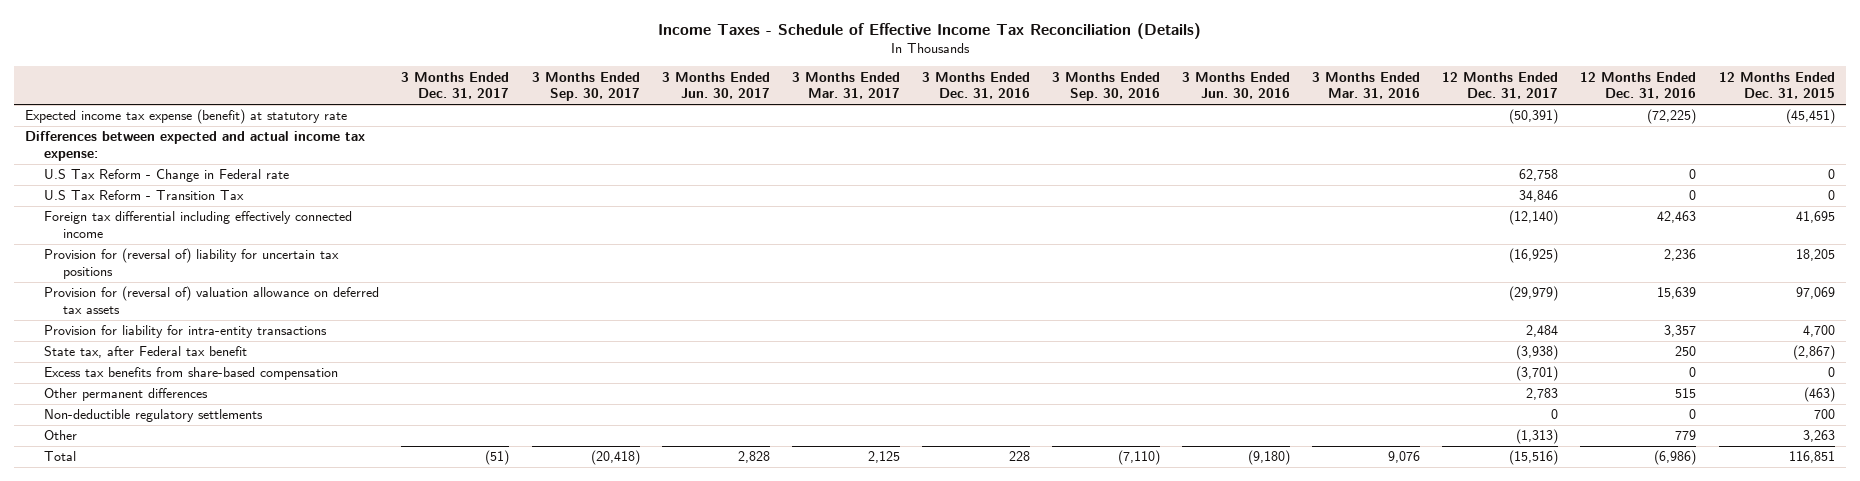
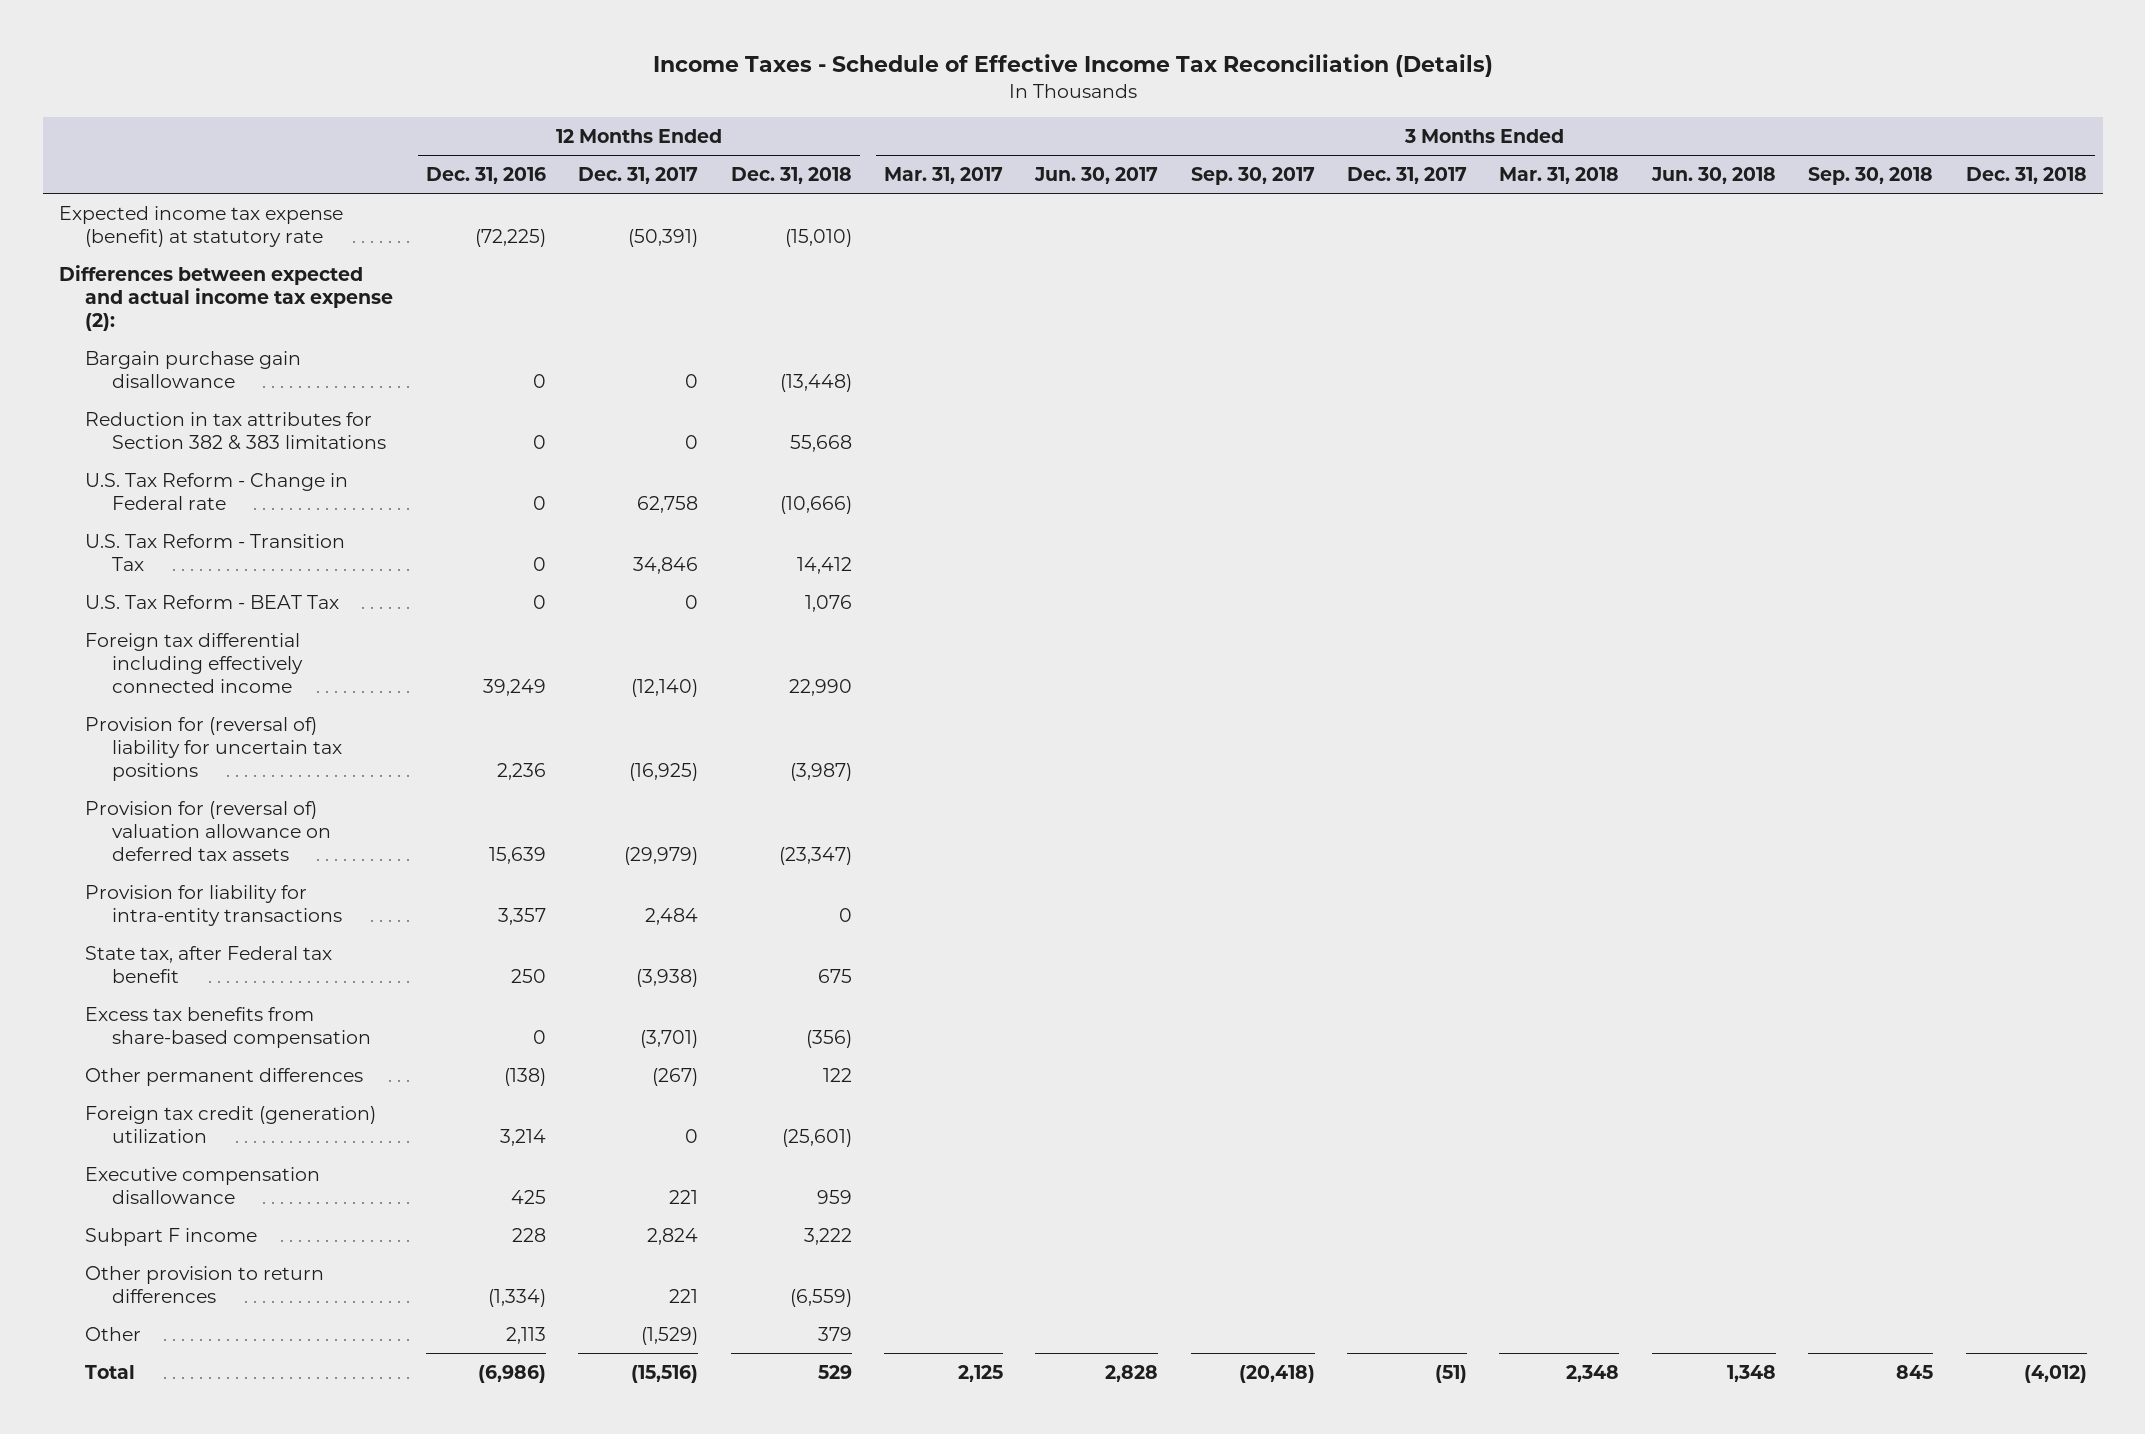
[921,71,1030,100] 3 Months Ended Dec. 31, 2016 -> none
[1051,71,1160,102] 3 Months Ended Sep. 30, 2016 -> none
[1182,71,1291,100] 3 Months Ended Jun. 30, 2016 -> none
[1312,71,1421,100] 3 Months Ended Mar. 31, 2016 -> none
[1718,71,1835,100] 12 Months Ended Dec. 31, 2015 -> none
none -> [730,167,852,185] Dec. 31, 2018
none -> [1499,167,1620,185] Mar. 31, 2018
none -> [1650,167,1776,185] Jun. 30, 2018
none -> [1808,167,1934,186] Sep. 30, 2018
none -> [1965,167,2087,185] Dec. 31, 2018
[25,131,366,161] Differences between expected and actual income tax expense: -> [58,264,394,331] Differences between expected and actual income tax expense (2):
none -> [85,350,302,388] Bargain purchase gain disallowance
none -> [85,411,387,450] Reduction in tax attributes for Section 382 & 383 limitations
[44,169,290,183] U.S Tax Reform - Change in Federal rate -> [85,472,349,510] U.S. Tax Reform - Change in Federal rate
[44,190,245,201] U.S Tax Reform - Transition Tax -> [85,533,346,571] U.S. Tax Reform - Transition Tax
none -> [85,594,340,609] U.S. Tax Reform - BEAT Tax
[1657,211,1697,224] 42,463 -> [482,678,546,696] 39,249
[44,409,264,423] Non-deductible regulatory settlements -> none
[1526,388,1559,401] 2,783 -> [652,1067,699,1086] (267)
[1675,388,1697,399] 515 -> [503,1067,546,1086] (138)
none -> [85,1105,377,1143] Foreign tax credit (generation) utilization
none -> [85,1166,321,1204] Executive compensation disallowance
none -> [85,1227,258,1246] Subpart F income
none -> [85,1265,325,1303] Other provision to return differences
[1516,429,1559,445] (1,313) -> [641,1326,699,1345] (1,529)
[1675,430,1697,441] 779 -> [505,1326,546,1344] 2,113

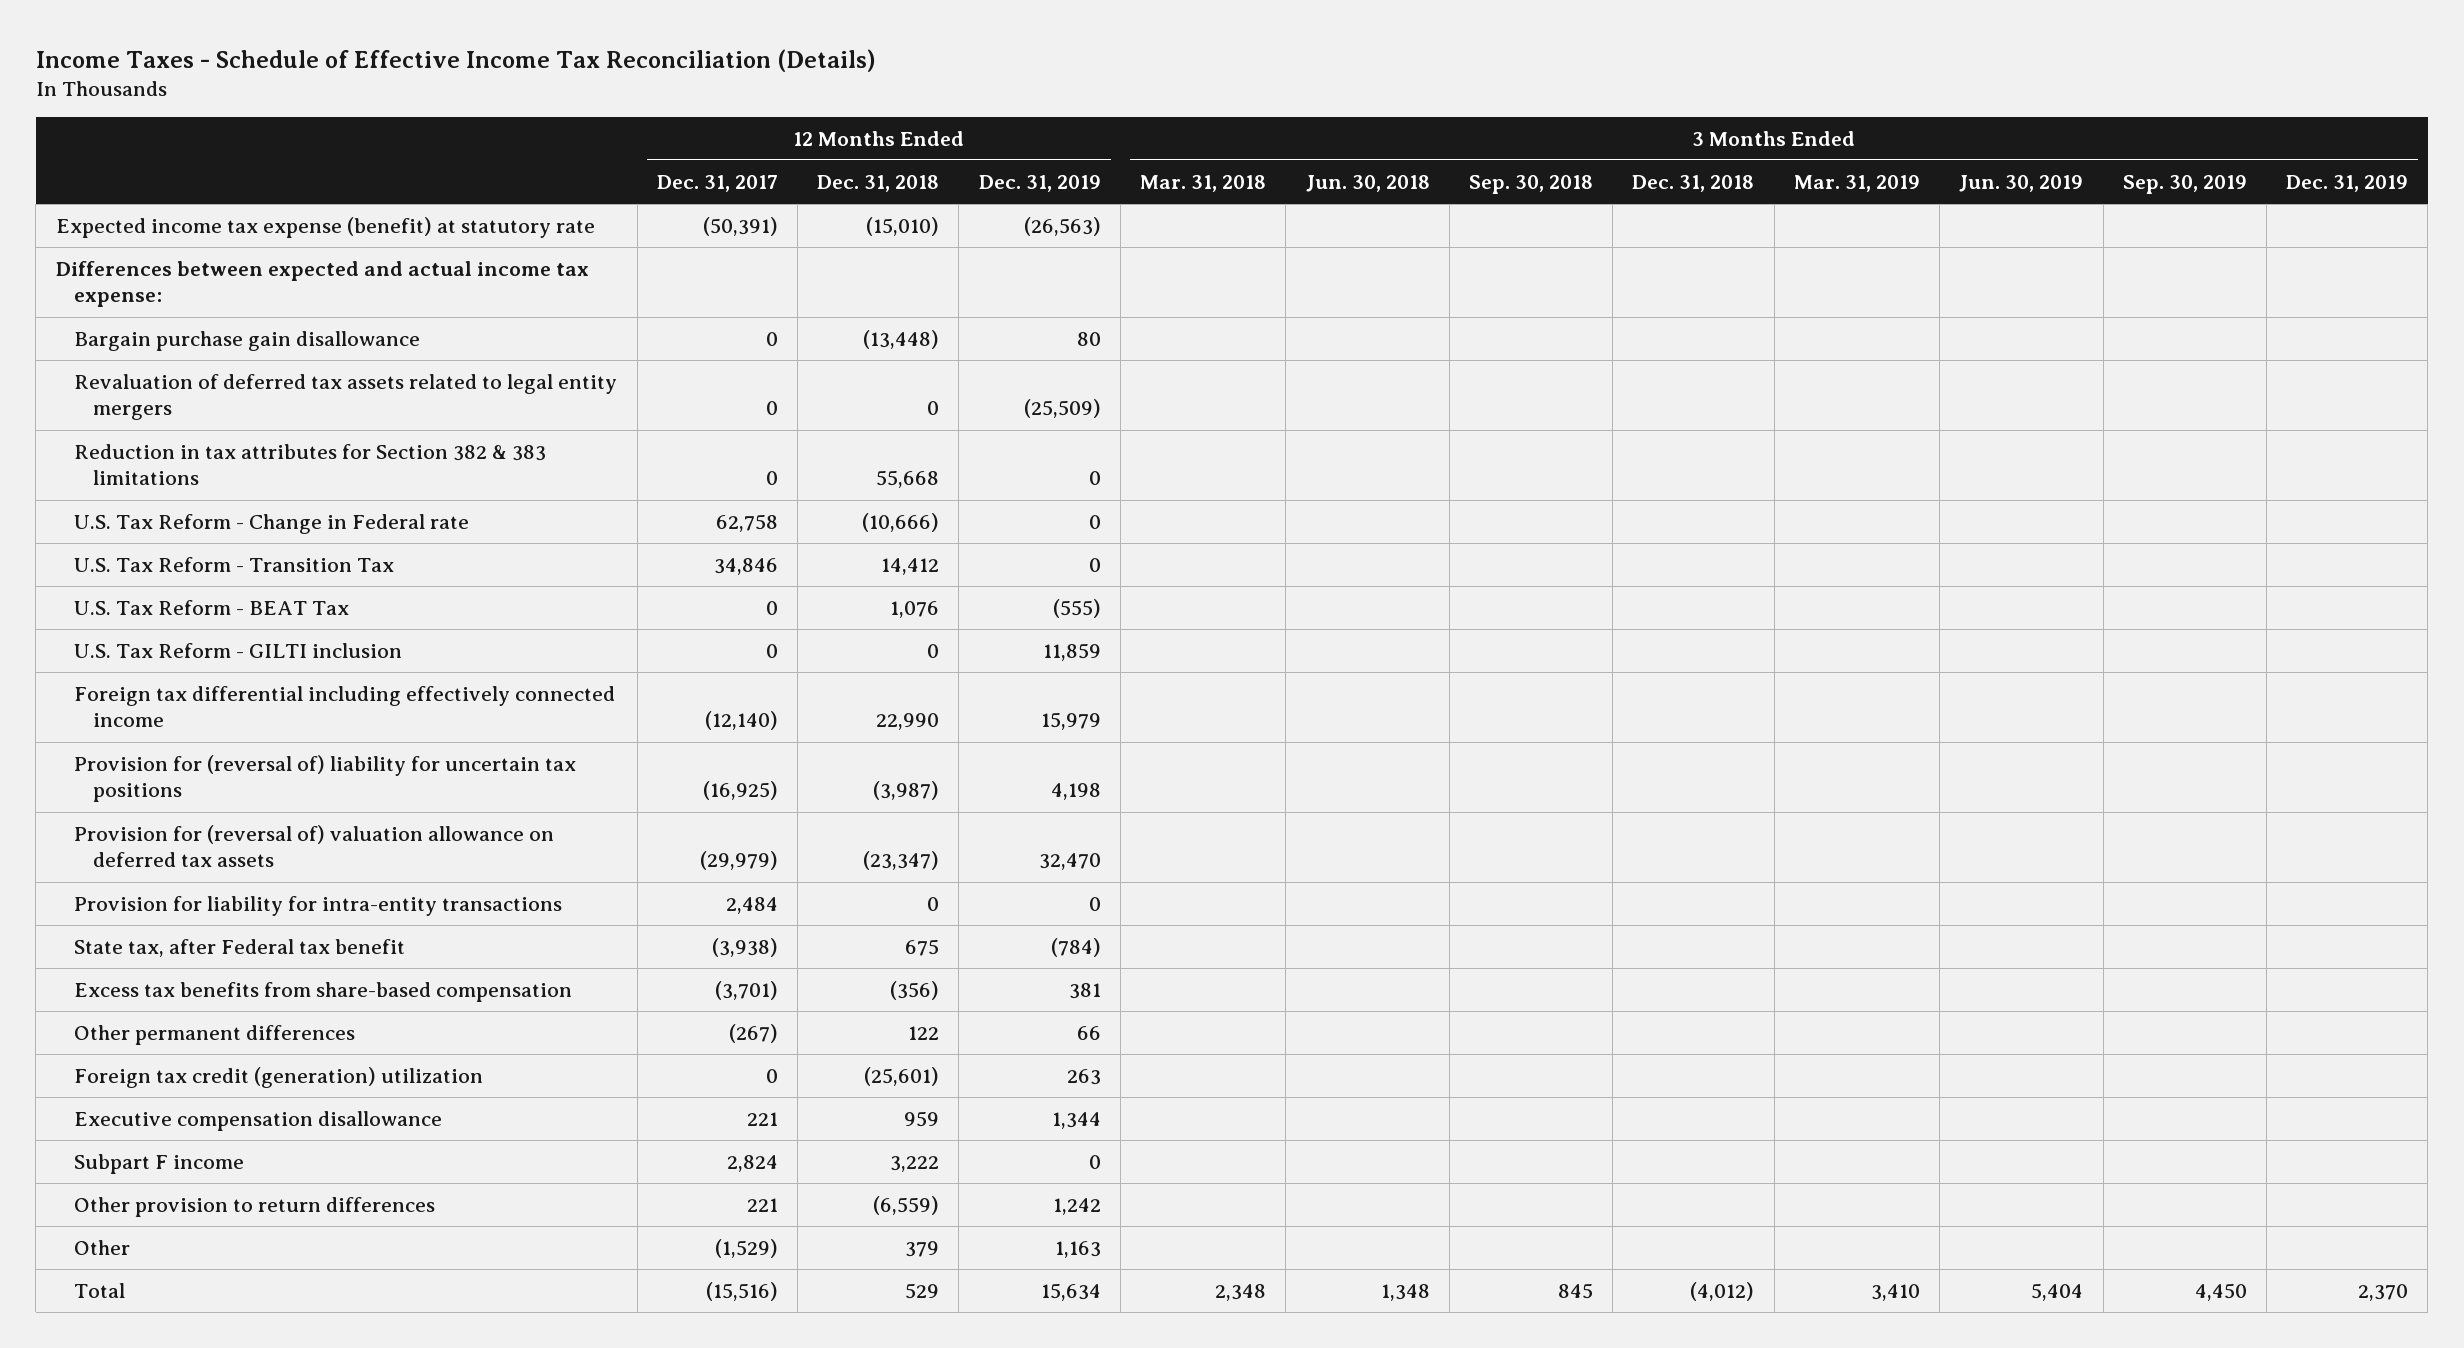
[425,167,546,185] Dec. 31, 2016 -> none
[883,167,1003,185] Mar. 31, 2017 -> none
[1034,167,1159,185] Jun. 30, 2017 -> none
[1190,167,1315,186] Sep. 30, 2017 -> none
[1347,167,1468,185] Dec. 31, 2017 -> none
none -> [978,174,1101,192] Dec. 31, 2019
none -> [1793,174,1920,192] Mar. 31, 2019
none -> [1959,174,2084,192] Jun. 30, 2019
none -> [2122,174,2247,194] Sep. 30, 2019
none -> [2286,174,2409,192] Dec. 31, 2019
[58,264,394,331] Differences between expected and actual income tax expense (2): -> [55,260,589,308] Differences between expected and actual income tax expense:
none -> [74,373,618,421] Revaluation of deferred tax assets related to legal entity mergers
none -> [74,642,403,658] U.S. Tax Reform - GILTI inclusion

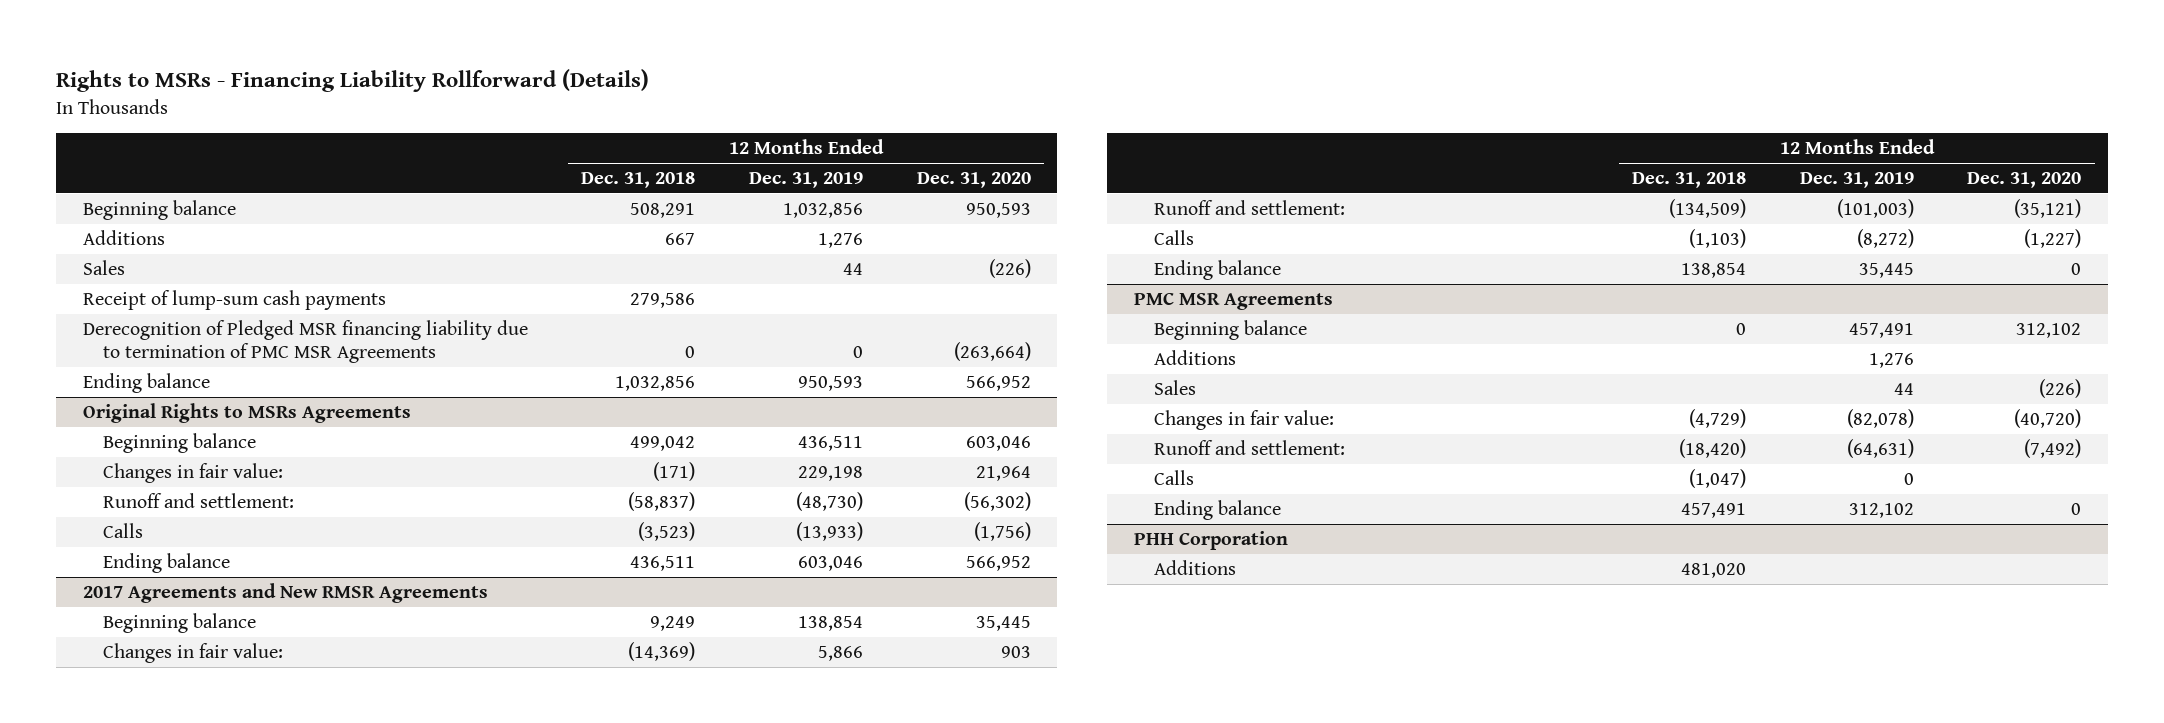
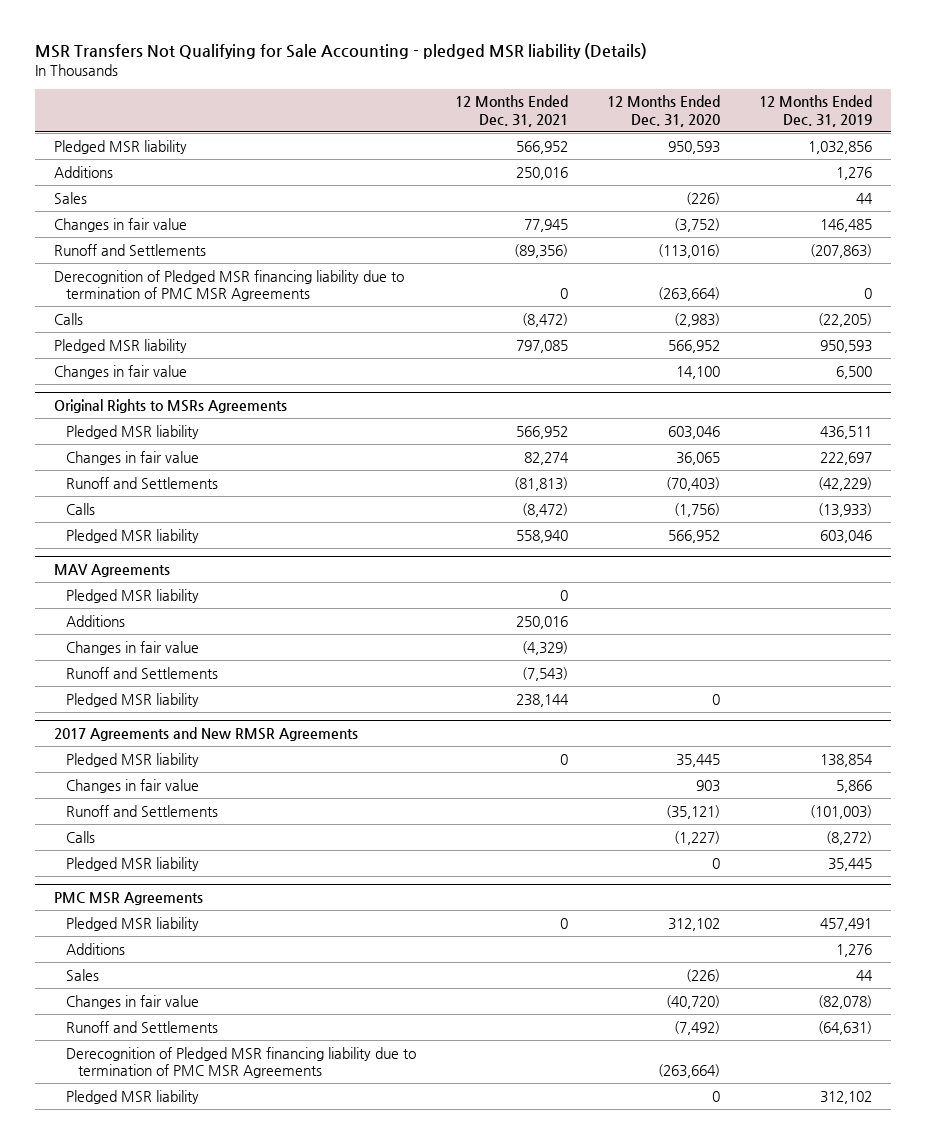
[56,68,650,92] Rights to MSRs - Financing Liability Rollforward (Details) -> [34,43,647,60] MSR Transfers Not Qualifying for Sale Accounting - pledged MSR liability (Details)
[581,172,696,189] Dec. 31, 2018 -> none
none -> [454,95,568,127] 12 Months Ended Dec. 31, 2021
[82,200,236,221] Beginning balance -> [54,139,188,154] Pledged MSR liability
[82,290,386,311] Receipt of lump-sum cash payments -> none
none -> [54,217,188,232] Changes in fair value
none -> [54,243,207,256] Runoff and Settlements
none -> [54,312,84,325] Calls
[82,373,210,394] Ending balance -> [54,338,188,353] Pledged MSR liability
none -> [54,364,188,379] Changes in fair value
[102,433,256,454] Beginning balance -> [66,424,200,439] Pledged MSR liability
[102,463,283,484] Changes in fair value: -> [66,450,200,465] Changes in fair value
[798,466,864,482] 229,198 -> [819,451,872,465] 222,697
[975,466,1031,482] 21,964 -> [675,451,720,465] 36,065
[102,493,294,509] Runoff and settlement: -> [66,476,219,489] Runoff and Settlements
[796,492,864,512] (48,730) -> [817,476,872,491] (42,229)
[963,492,1031,512] (56,302) -> [665,476,720,491] (70,403)
[102,553,230,574] Ending balance -> [66,528,200,543] Pledged MSR liability
none -> [54,564,171,578] MAV Agreements
none -> [66,588,200,603] Pledged MSR liability
none -> [66,614,126,627] Additions
none -> [66,640,200,655] Changes in fair value
none -> [66,666,219,679] Runoff and Settlements
none -> [66,692,200,707] Pledged MSR liability
[102,613,256,634] Beginning balance -> [66,752,200,767] Pledged MSR liability
[102,643,283,664] Changes in fair value: -> [66,778,200,793] Changes in fair value
[1153,200,1345,216] Runoff and settlement: -> [66,804,219,817] Runoff and Settlements
[1153,260,1281,281] Ending balance -> [66,856,200,871] Pledged MSR liability
[1153,320,1307,341] Beginning balance -> [66,916,200,931] Pledged MSR liability
[1153,470,1194,486] Calls -> none
[1133,531,1288,551] PHH Corporation -> none
[1153,560,1236,576] Additions -> none
[1153,410,1334,431] Changes in fair value: -> [66,994,200,1009] Changes in fair value
[1153,440,1345,456] Runoff and settlement: -> [66,1020,219,1033] Runoff and Settlements
none -> [66,1046,417,1079] Derecognition of Pledged MSR financing liability due to termination of PMC MSR Agreements
[1153,500,1281,521] Ending balance -> [66,1089,200,1104] Pledged MSR liability

